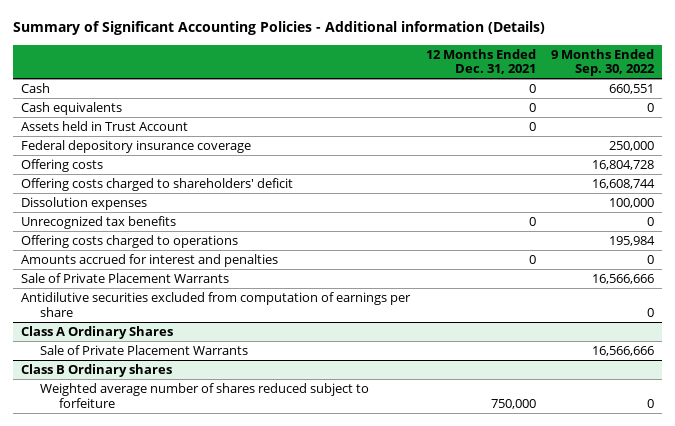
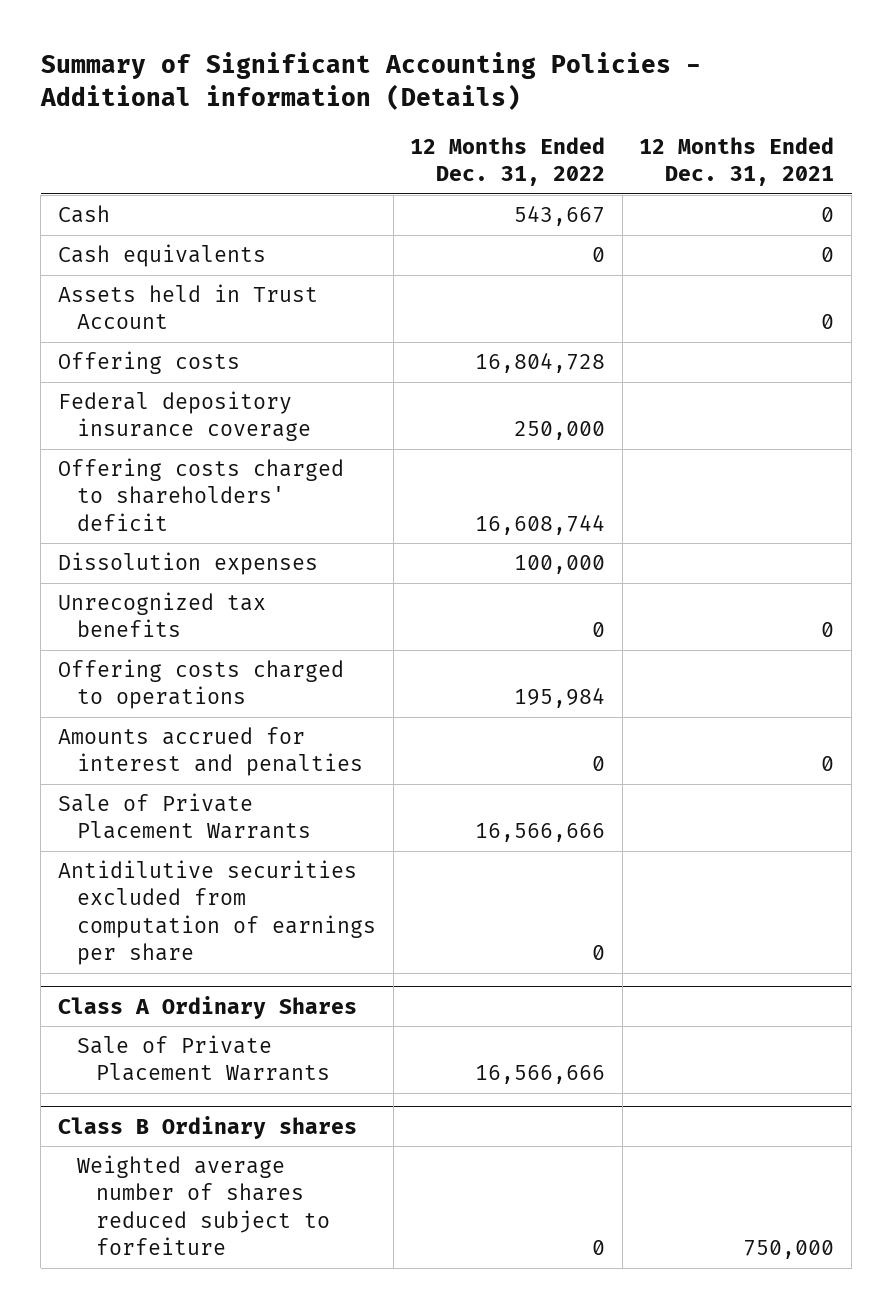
[551,48,656,77] 9 Months Ended Sep. 30, 2022 -> none
none -> [410,137,606,187] 12 Months Ended Dec. 31, 2022
[21,139,252,153] Federal depository insurance coverage -> [58,391,311,442] Federal depository insurance coverage

